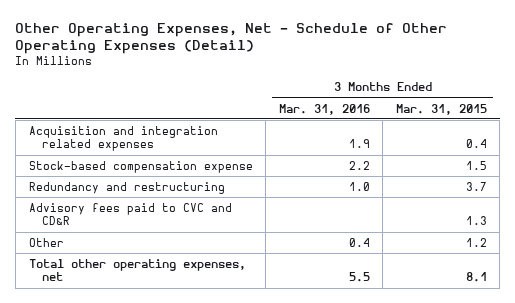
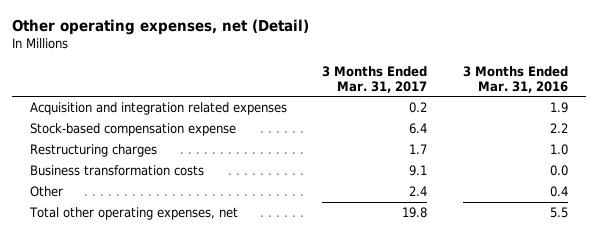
[15,22,448,55] Other Operating Expenses, Net - Schedule of Other Operating Expenses (Detail) -> [11,19,309,36] Other operating expenses, net (Detail)
[395,103,487,115] Mar. 31, 2015 -> none
none -> [322,65,428,93] 3 Months Ended Mar. 31, 2017
[28,202,232,226] Advisory fees paid to CVC and CD&R -> none
[28,181,225,194] Redundancy and restructuring -> [29,144,157,158] Restructuring charges
none -> [29,165,204,177] Business transformation costs

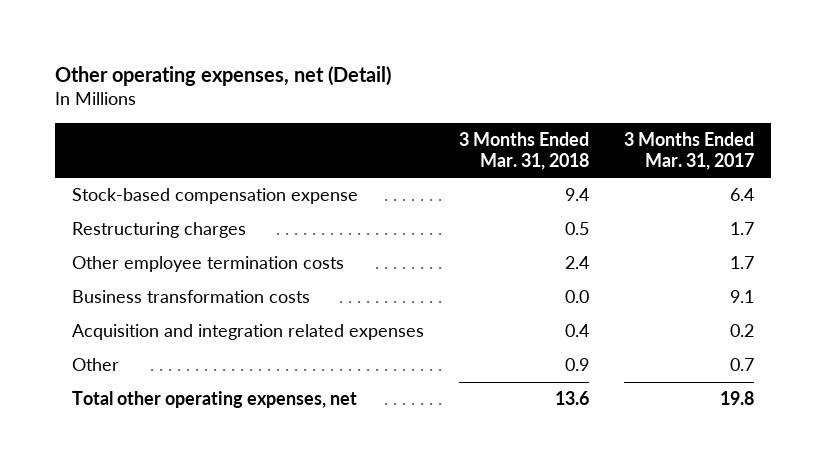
[463,65,569,93] 3 Months Ended Mar. 31, 2016 -> none
none -> [459,132,590,170] 3 Months Ended Mar. 31, 2018
none -> [72,256,345,273] Other employee termination costs
[29,102,287,116] Acquisition and integration related expenses -> [72,324,425,341] Acquisition and integration related expenses
[409,186,428,197] 2.4 -> [729,358,754,372] 0.7

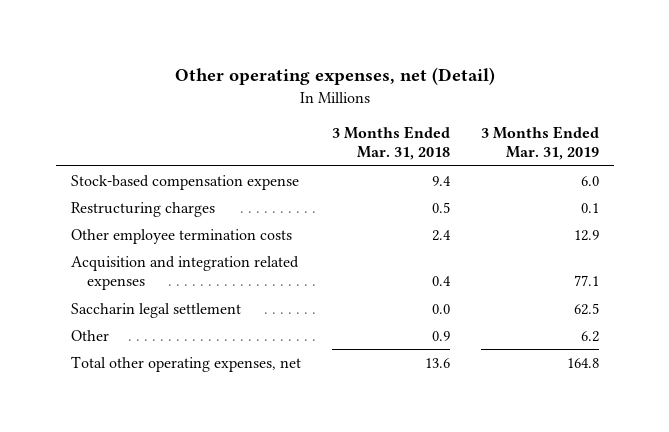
[623,132,754,170] 3 Months Ended Mar. 31, 2017 -> none
none -> [480,125,599,161] 3 Months Ended Mar. 31, 2019
[72,290,311,304] Business transformation costs -> none
none -> [70,302,241,318] Saccharin legal settlement

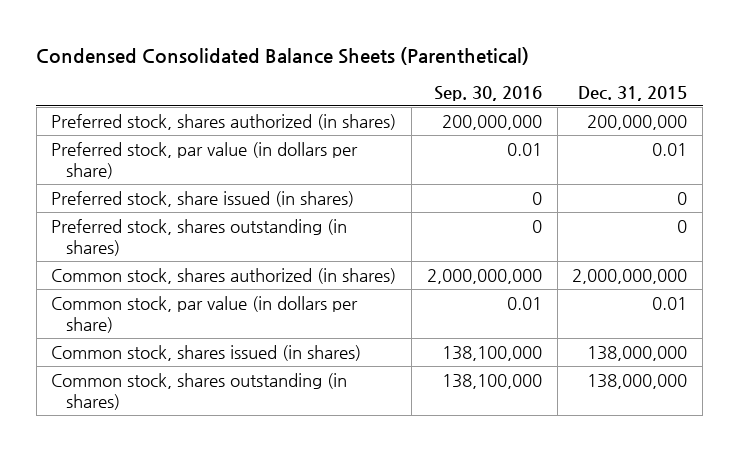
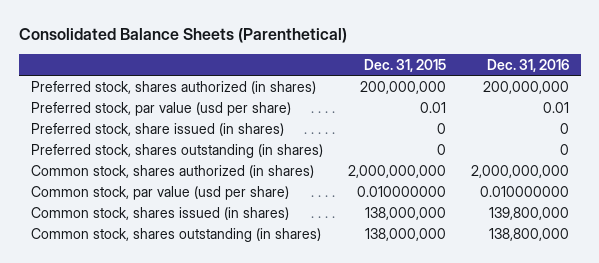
[36,46,530,65] Condensed Consolidated Balance Sheets (Parenthetical) -> [18,28,347,44] Consolidated Balance Sheets (Parenthetical)
[433,85,542,101] Sep. 30, 2016 -> none
none -> [486,59,569,73] Dec. 31, 2016
[51,141,359,180] Preferred stock, par value (in dollars per share) -> [30,101,291,116] Preferred stock, par value (usd per share)
[51,295,359,334] Common stock, par value (in dollars per share) -> [30,185,289,200] Common stock, par value (usd per share)
[652,296,688,310] 0.01 -> [356,185,446,197] 0.010000000

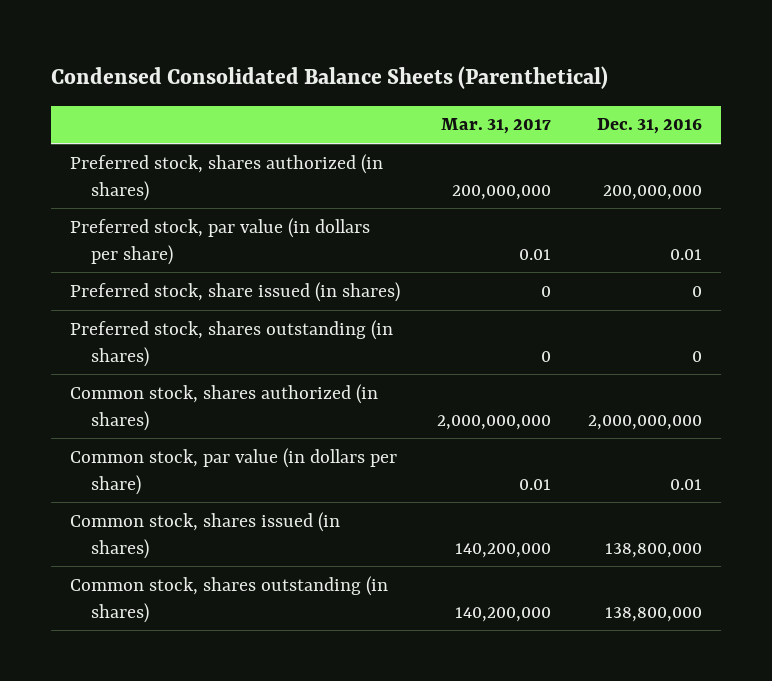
[18,28,347,44] Consolidated Balance Sheets (Parenthetical) -> [51,66,609,90] Condensed Consolidated Balance Sheets (Parenthetical)
[363,59,446,73] Dec. 31, 2015 -> none
none -> [441,118,552,135] Mar. 31, 2017
[30,101,291,116] Preferred stock, par value (usd per share) -> [69,217,370,265] Preferred stock, par value (in dollars per share)
[30,185,289,200] Common stock, par value (usd per share) -> [69,447,397,495] Common stock, par value (in dollars per share)
[479,185,569,197] 0.010000000 -> [670,478,703,490] 0.01
[488,206,569,220] 139,800,000 -> [605,542,703,558] 138,800,000

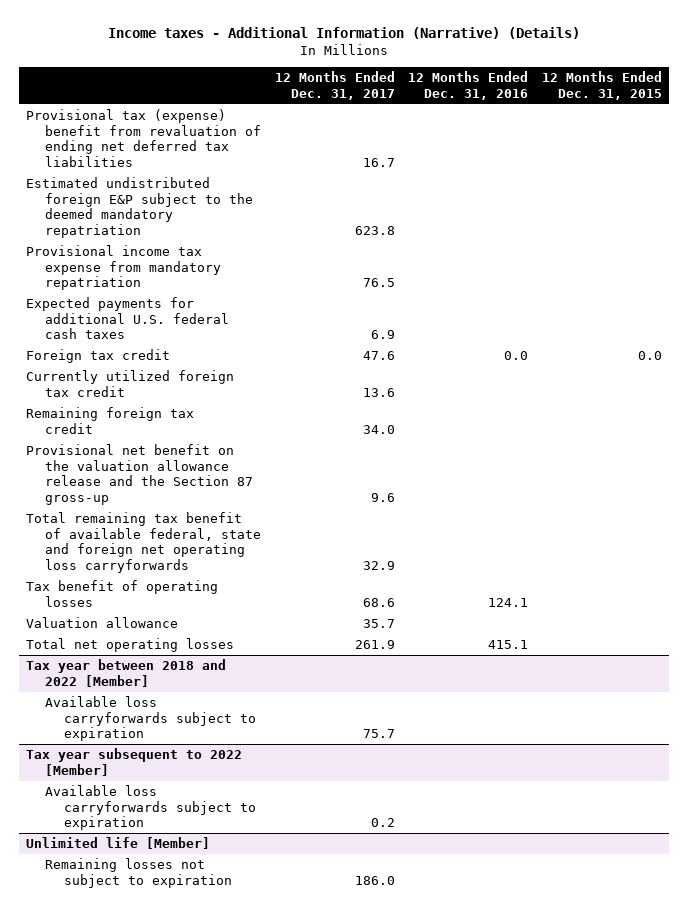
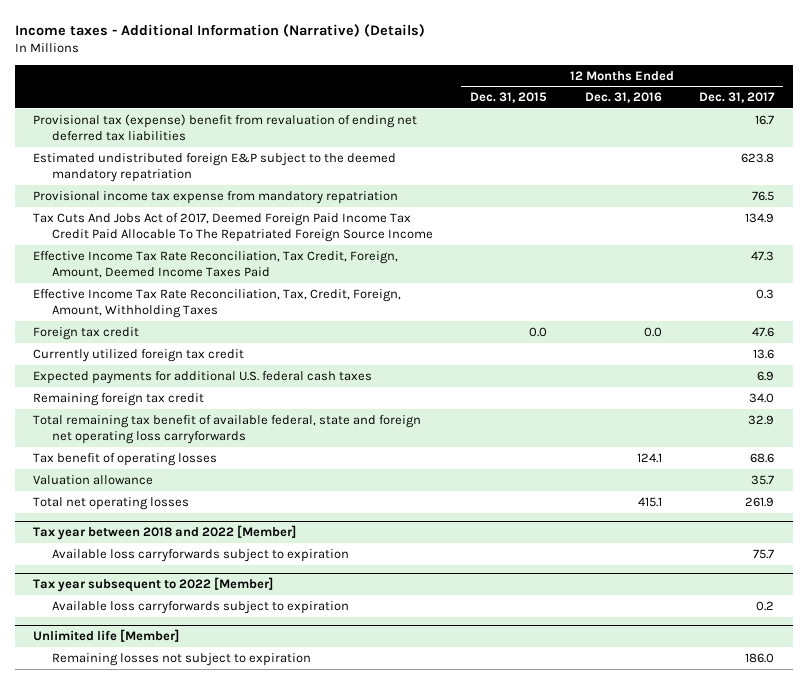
none -> [33,212,433,243] Tax Cuts And Jobs Act of 2017, Deemed Foreign Paid Income Tax Credit Paid Allocable To The Repatriated Foreign Source Income
none -> [33,250,399,279] Effective Income Tax Rate Reconciliation, Tax Credit, Foreign, Amount, Deemed Income Taxes Paid
none -> [33,288,402,319] Effective Income Tax Rate Reconciliation, Tax, Credit, Foreign, Amount, Withholding Taxes
[26,297,229,340] Expected payments for additional U.S. federal cash taxes -> [33,370,373,384] Expected payments for additional U.S. federal cash taxes
[26,444,253,505] Provisional net benefit on the valuation allowance release and the Section 87 gross-up -> none

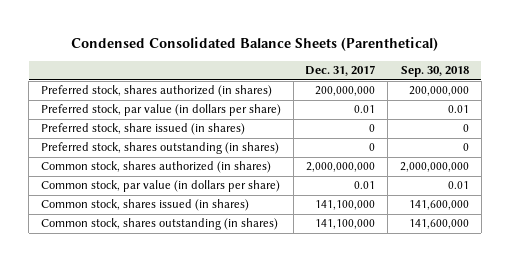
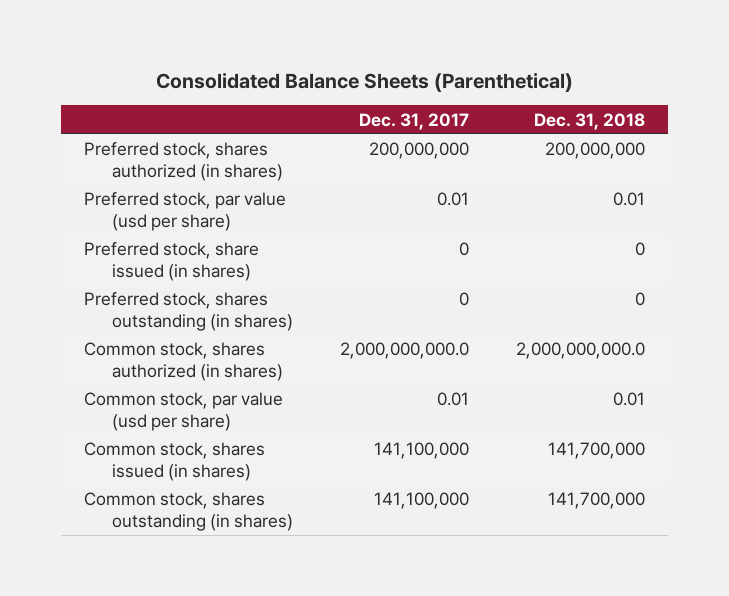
[70,37,438,52] Condensed Consolidated Balance Sheets (Parenthetical) -> [155,72,573,92] Consolidated Balance Sheets (Parenthetical)
[401,66,470,78] Sep. 30, 2018 -> none
none -> [533,112,645,130] Dec. 31, 2018
[40,104,281,117] Preferred stock, par value (in dollars per share) -> [84,192,287,231] Preferred stock, par value (usd per share)
[306,162,376,173] 2,000,000,000 -> [339,342,469,360] 2,000,000,000.0
[40,180,280,193] Common stock, par value (in dollars per share) -> [84,392,284,431] Common stock, par value (usd per share)

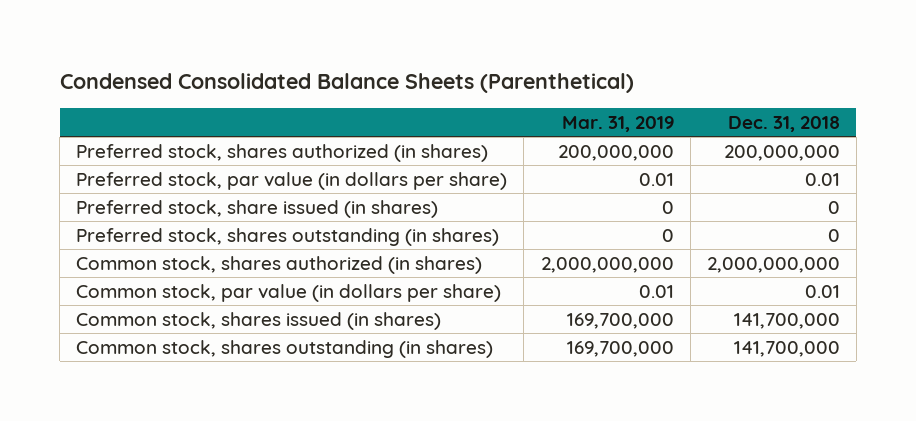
[155,72,573,92] Consolidated Balance Sheets (Parenthetical) -> [59,73,634,94] Condensed Consolidated Balance Sheets (Parenthetical)
[358,112,469,130] Dec. 31, 2017 -> none
none -> [561,115,674,132] Mar. 31, 2019
[84,192,287,231] Preferred stock, par value (usd per share) -> [76,171,508,190] Preferred stock, par value (in dollars per share)
[515,342,645,360] 2,000,000,000.0 -> [706,256,840,273] 2,000,000,000
[84,392,284,431] Common stock, par value (usd per share) -> [76,283,502,302] Common stock, par value (in dollars per share)

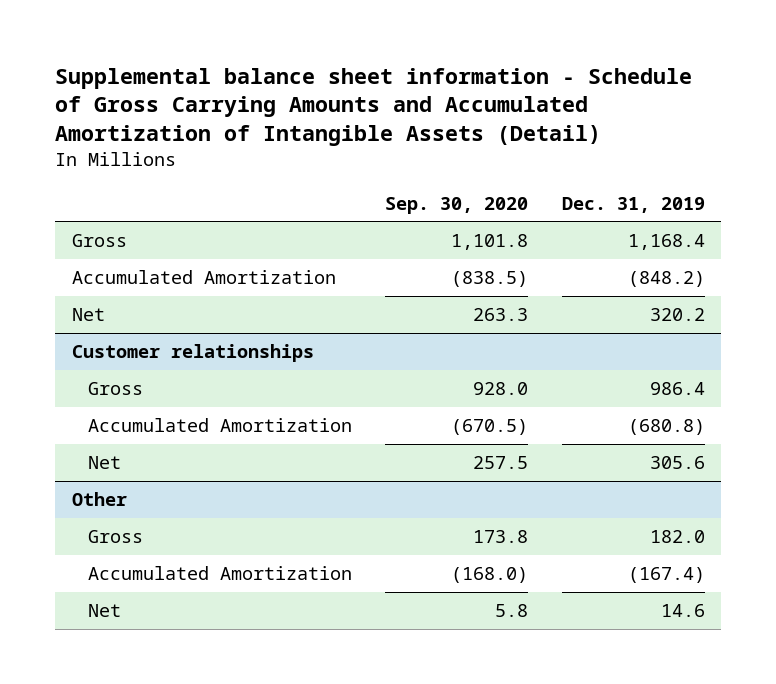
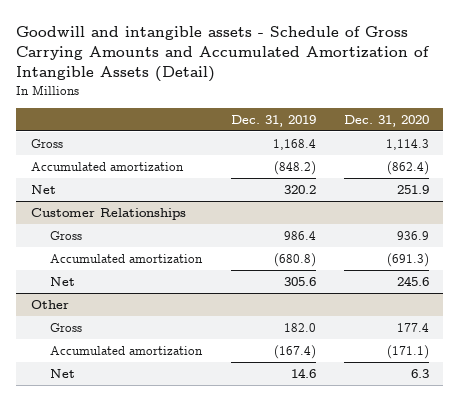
[55,67,693,147] Supplemental balance sheet information - Schedule of Gross Carrying Amounts and Accumulated Amortization of Intangible Assets (Detail) -> [16,25,431,83] Goodwill and intangible assets - Schedule of Gross Carrying Amounts and Accumulated Amortization of Intangible Assets (Detail)
[385,196,529,214] Sep. 30, 2020 -> none
none -> [343,114,429,127] Dec. 31, 2020
[71,269,336,284] Accumulated Amortization -> [30,161,184,171] Accumulated amortization
[71,343,314,362] Customer relationships -> [30,207,186,220] Customer Relationships
[87,417,352,432] Accumulated Amortization -> [50,253,204,263] Accumulated amortization
[87,565,352,580] Accumulated Amortization -> [50,345,204,355] Accumulated amortization

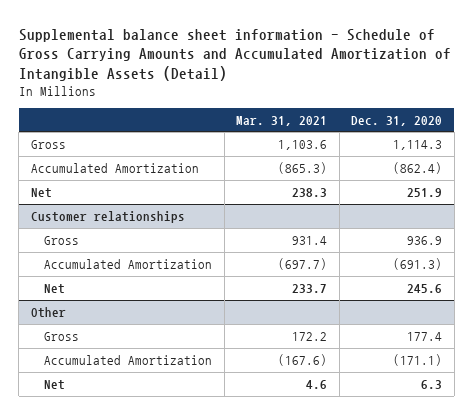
[16,25,431,83] Goodwill and intangible assets - Schedule of Gross Carrying Amounts and Accumulated Amortization of Intangible Assets (Detail) -> [18,28,451,81] Supplemental balance sheet information - Schedule of Gross Carrying Amounts and Accumulated Amortization of Intangible Assets (Detail)
[230,114,316,127] Dec. 31, 2019 -> none
none -> [236,115,328,126] Mar. 31, 2021
[30,161,184,171] Accumulated amortization -> [30,162,199,173] Accumulated Amortization
[30,207,186,220] Customer Relationships -> [30,210,185,223] Customer relationships
[50,253,204,263] Accumulated amortization -> [43,258,212,269] Accumulated Amortization
[50,345,204,355] Accumulated amortization -> [43,354,212,365] Accumulated Amortization

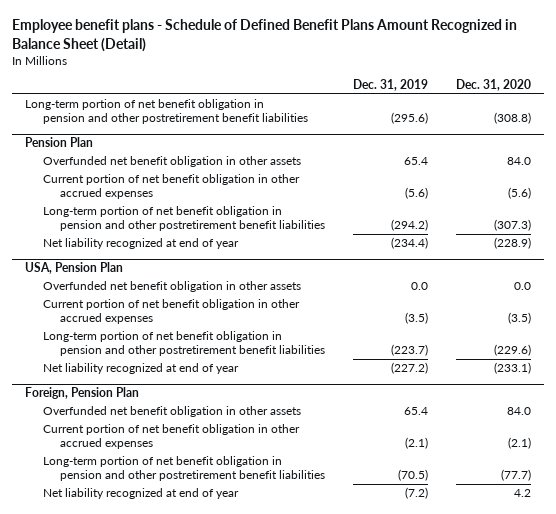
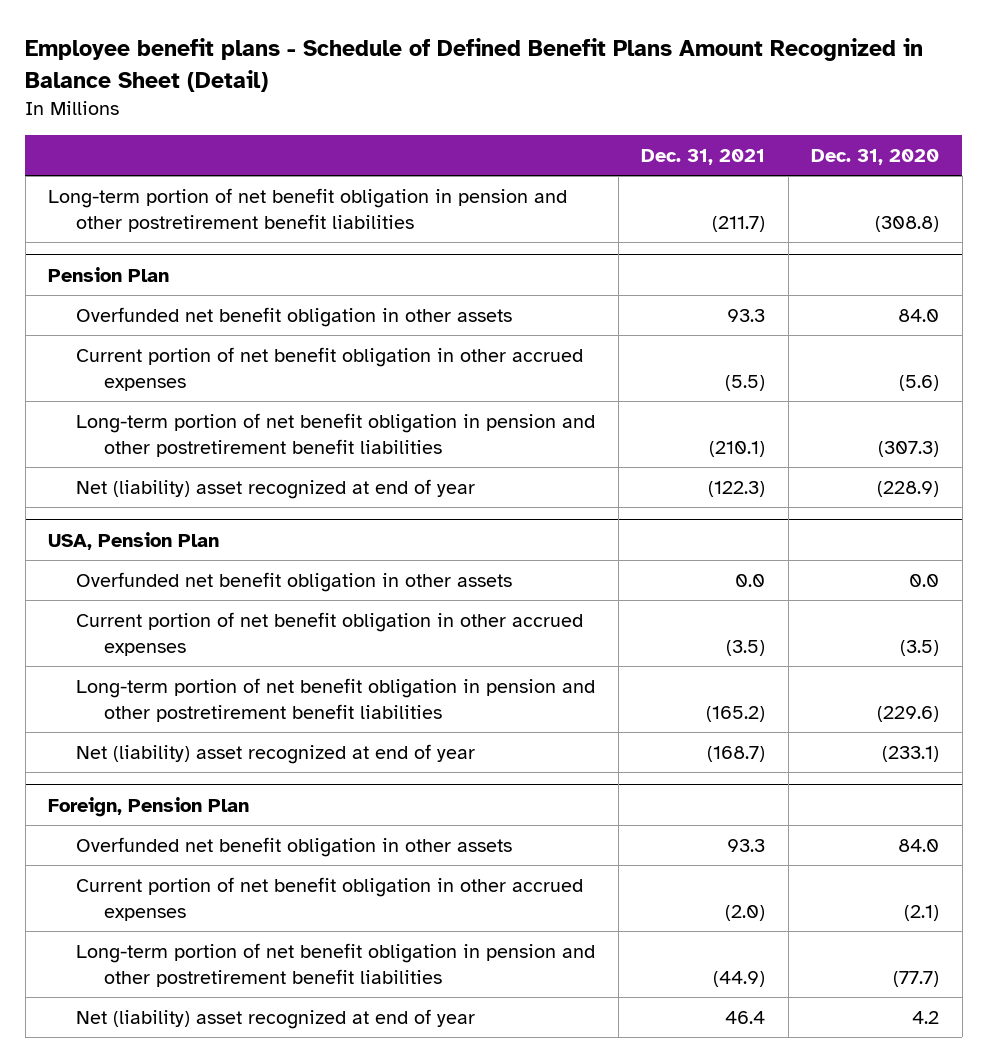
[353,79,429,92] Dec. 31, 2019 -> none
none -> [641,148,766,165] Dec. 31, 2021
[42,238,239,250] Net liability recognized at end of year -> [76,478,476,499] Net (liability) asset recognized at end of year
[42,363,239,375] Net liability recognized at end of year -> [76,743,476,764] Net (liability) asset recognized at end of year
[42,488,239,500] Net liability recognized at end of year -> [76,1008,476,1029] Net (liability) asset recognized at end of year

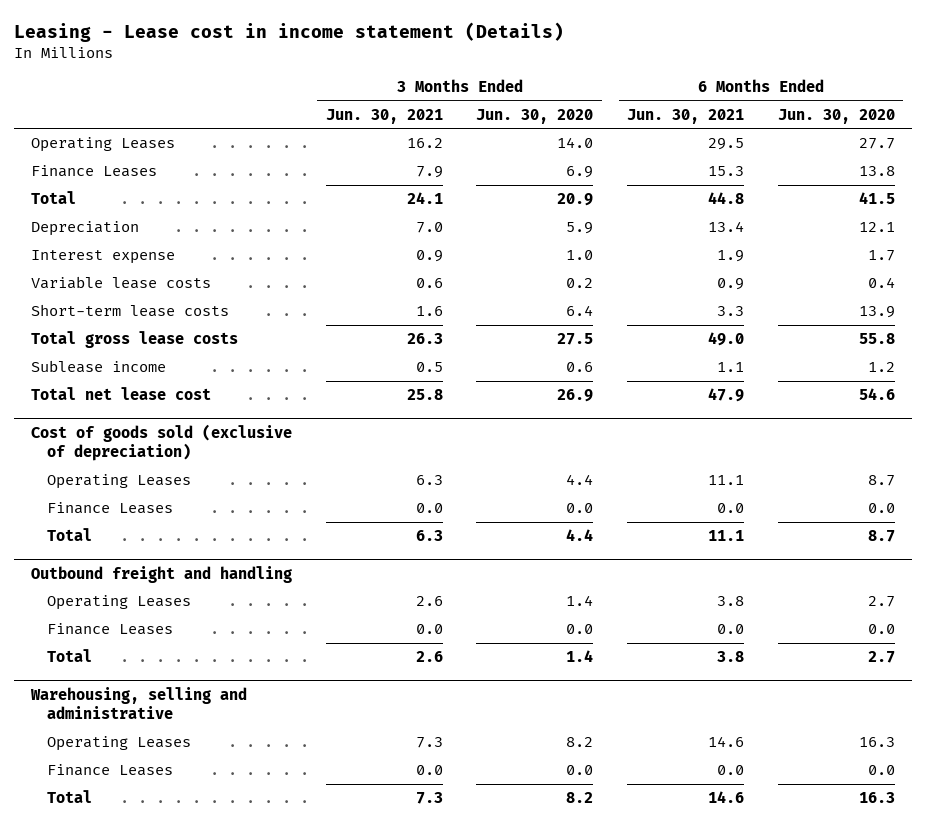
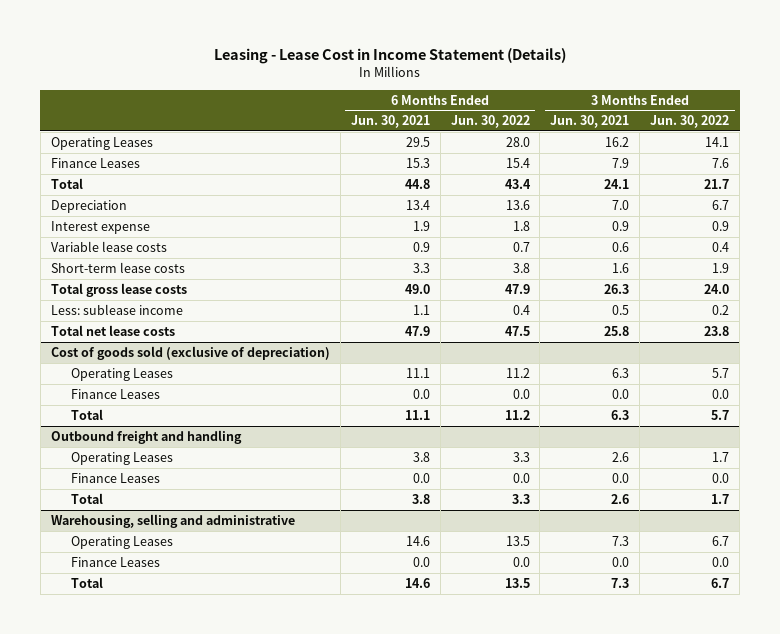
[14,21,565,42] Leasing - Lease cost in income statement (Details) -> [214,47,567,64] Leasing - Lease Cost in Income Statement (Details)
[476,108,594,124] Jun. 30, 2020 -> none
[777,108,895,124] Jun. 30, 2020 -> none
none -> [450,115,530,129] Jun. 30, 2022
none -> [650,115,730,129] Jun. 30, 2022
[31,360,167,374] Sublease income -> [50,303,183,315] Less: sublease income
[31,387,212,401] Total net lease cost -> [50,324,175,336] Total net lease costs

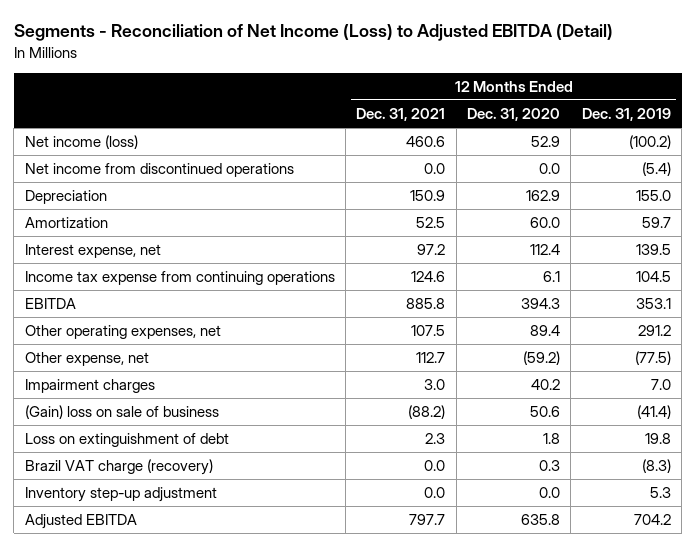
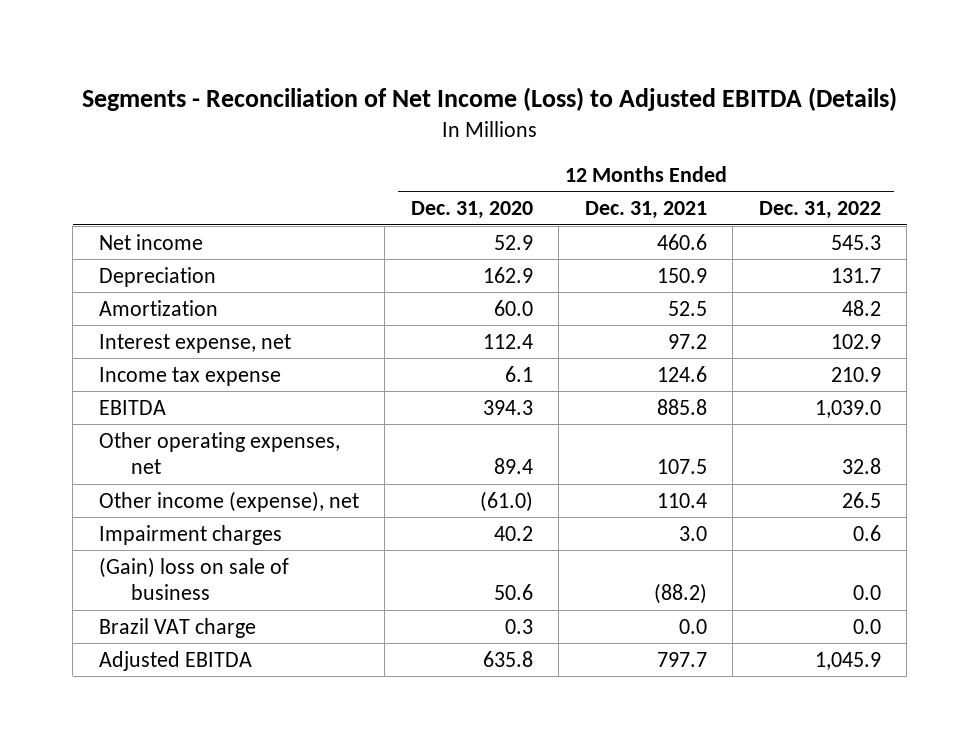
[13,24,613,42] Segments - Reconciliation of Net Income (Loss) to Adjusted EBITDA (Detail) -> [81,86,897,111] Segments - Reconciliation of Net Income (Loss) to Adjusted EBITDA (Details)
[581,108,671,122] Dec. 31, 2019 -> none
none -> [758,201,881,220] Dec. 31, 2022
[24,163,294,178] Net income from discontinued operations -> none
[24,135,138,150] Net income (loss) -> [98,233,203,250] Net income
[24,271,335,286] Income tax expense from continuing operations -> [98,366,281,386] Income tax expense
[24,352,149,367] Other expense, net -> [98,490,359,512] Other income (expense), net
[416,352,446,364] 112.7 -> [656,492,707,508] 110.4
[523,351,561,366] (59.2) -> [479,490,533,512] (61.0)
[24,433,229,448] Loss on extinguishment of debt -> none
[24,487,217,503] Inventory step-up adjustment -> none
[24,459,213,476] Brazil VAT charge (recovery) -> [98,617,256,638] Brazil VAT charge

